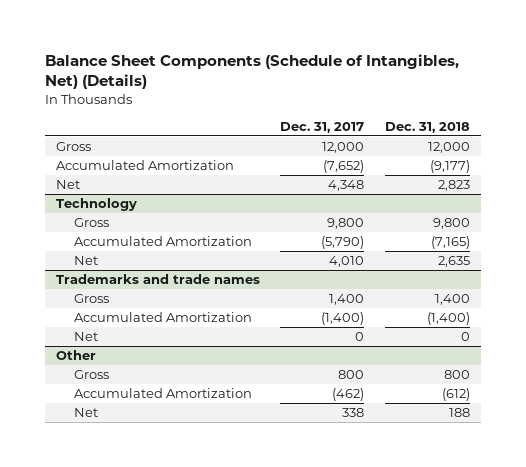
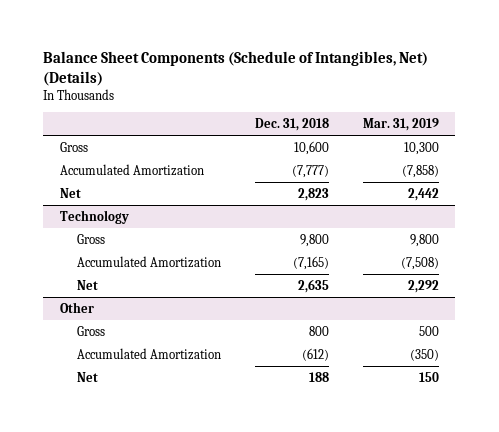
[280,121,365,133] Dec. 31, 2017 -> none
none -> [362,118,439,132] Mar. 31, 2019
[428,142,471,154] 12,000 -> [293,140,329,155] 10,600
[430,160,471,174] (9,177) -> [291,164,329,178] (7,777)
[55,274,260,285] Trademarks and trade names -> none
[74,294,110,304] Gross -> none
[74,312,253,323] Accumulated Amortization -> none
[74,332,99,342] Net -> none

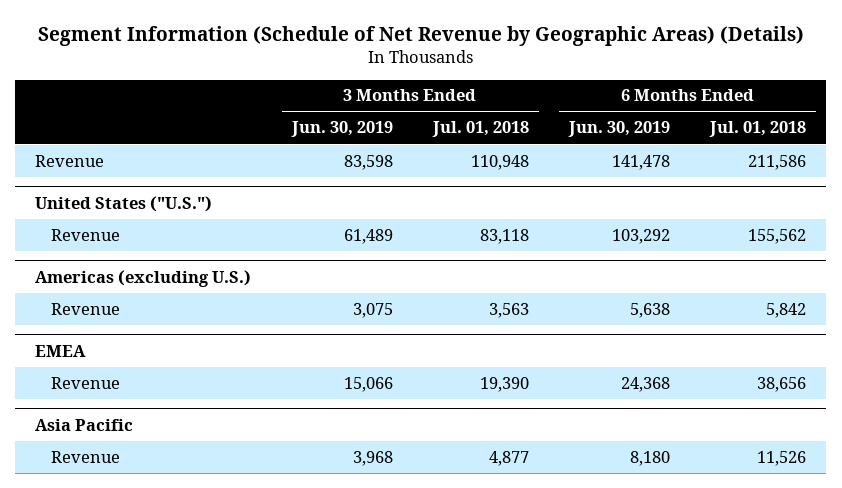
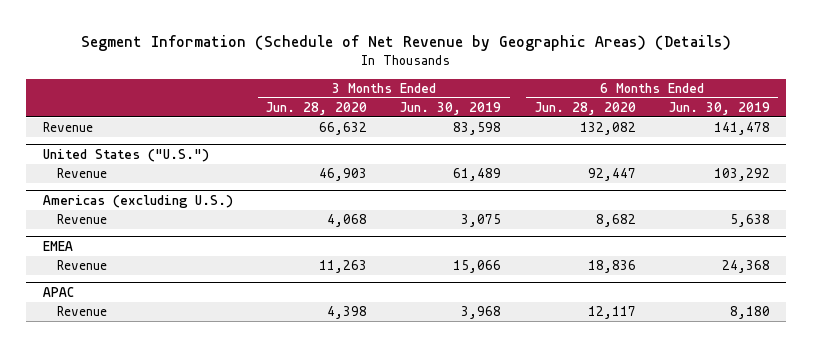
[431,121,529,138] Jul. 01, 2018 -> none
[709,121,807,138] Jul. 01, 2018 -> none
none -> [266,101,368,115] Jun. 28, 2020
none -> [534,101,636,115] Jun. 28, 2020
[35,418,134,431] Asia Pacific -> [42,286,74,297] APAC

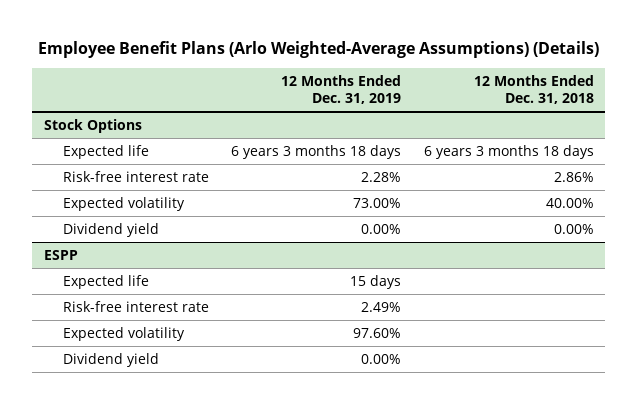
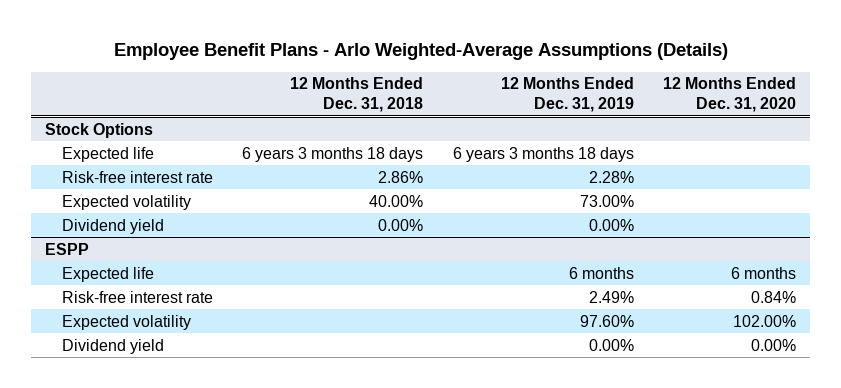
[37,41,599,59] Employee Benefit Plans (Arlo Weighted-Average Assumptions) (Details) -> [113,42,728,60] Employee Benefit Plans - Arlo Weighted-Average Assumptions (Details)
none -> [662,77,796,113] 12 Months Ended Dec. 31, 2020
[350,274,402,289] 15 days -> [568,266,634,279] 6 months

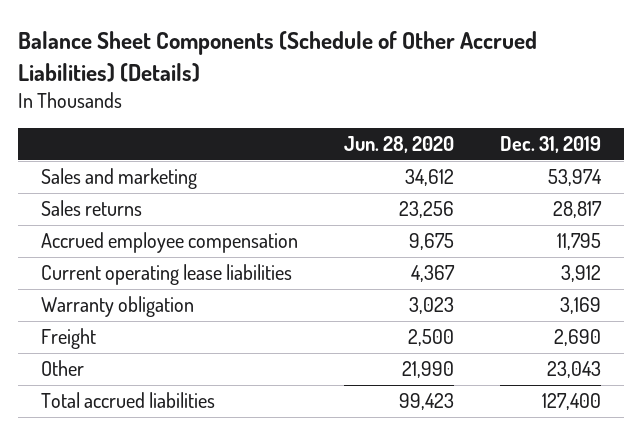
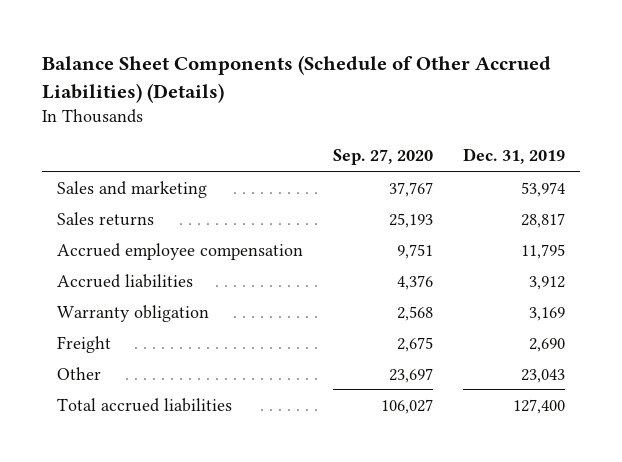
[344,136,455,154] Jun. 28, 2020 -> none
none -> [333,149,434,166] Sep. 27, 2020
[41,264,293,286] Current operating lease liabilities -> [57,273,194,288] Accrued liabilities

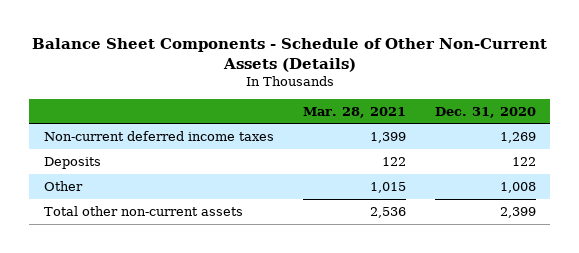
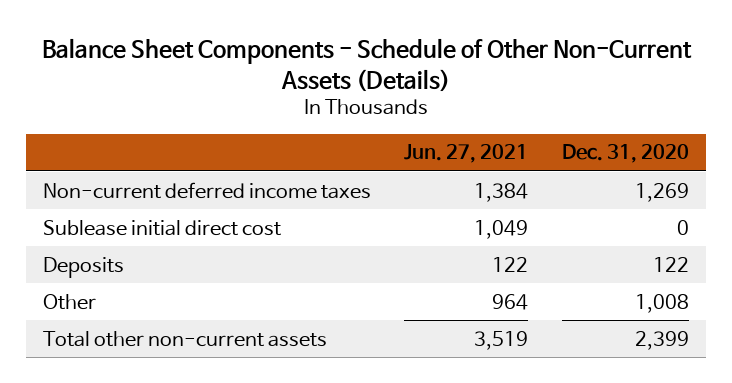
[302,106,406,118] Mar. 28, 2021 -> none
none -> [404,144,529,164] Jun. 27, 2021
none -> [43,219,282,236] Sublease initial direct cost

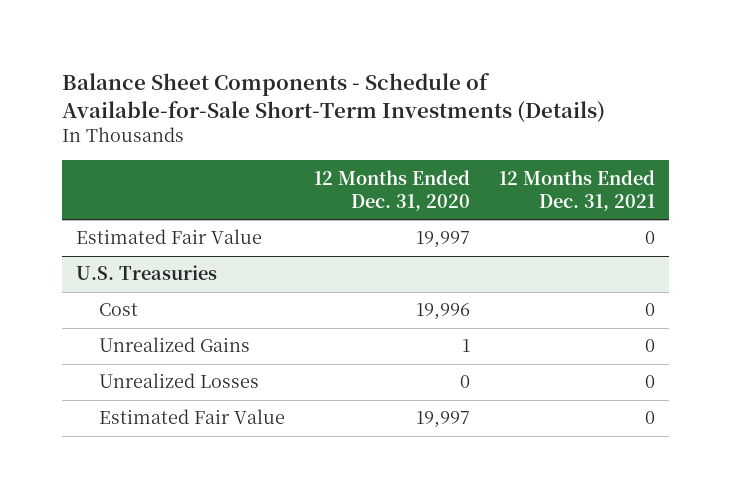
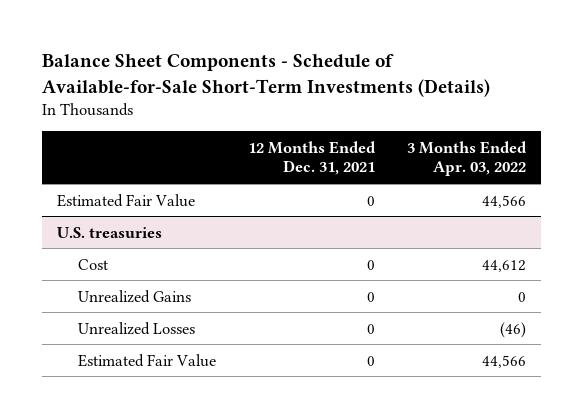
[314,169,471,211] 12 Months Ended Dec. 31, 2020 -> none
none -> [406,140,527,177] 3 Months Ended Apr. 03, 2022
[76,265,218,281] U.S. Treasuries -> [57,226,163,238] U.S. treasuries

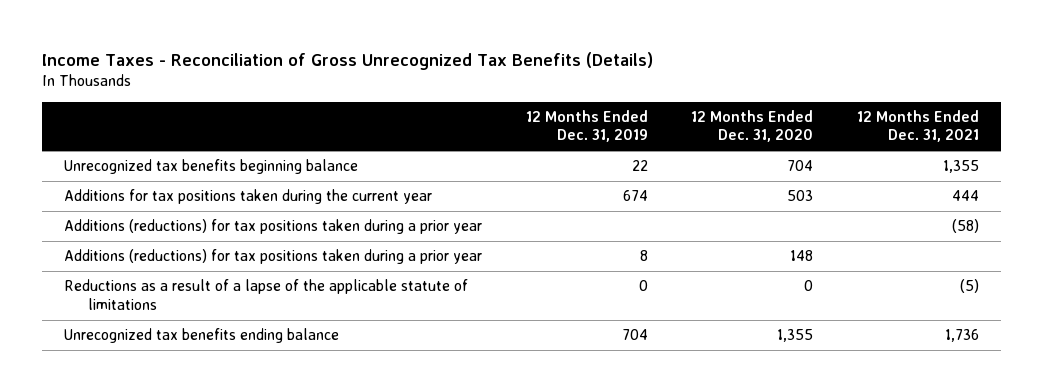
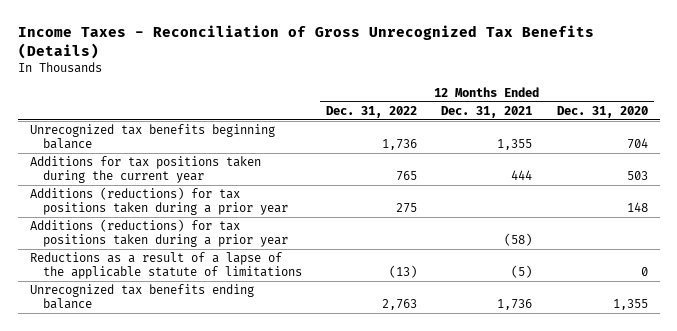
[525,109,648,143] 12 Months Ended Dec. 31, 2019 -> none
none -> [325,106,417,119] Dec. 31, 2022
[63,219,482,235] Additions (reductions) for tax positions taken during a prior year -> [29,219,288,248] Additions (reductions) for tax positions taken during a prior year

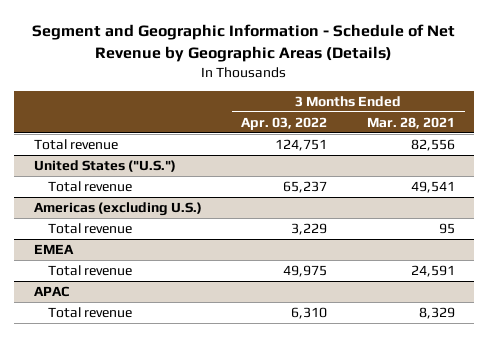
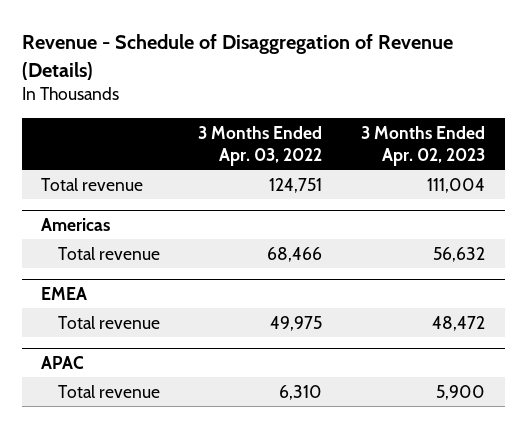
[32,24,456,62] Segment and Geographic Information - Schedule of Net Revenue by Geographic Areas (Details) -> [22,34,454,80] Revenue - Schedule of Disaggregation of Revenue (Details)
[366,116,455,129] Mar. 28, 2021 -> none
none -> [361,125,486,166] 3 Months Ended Apr. 02, 2023
[34,159,177,172] United States ("U.S.") -> none
[34,201,203,216] Americas (excluding U.S.) -> none
[47,222,132,234] Total revenue -> none
none -> [41,217,111,231] Americas
[283,180,328,193] 65,237 -> [267,246,323,262] 68,466

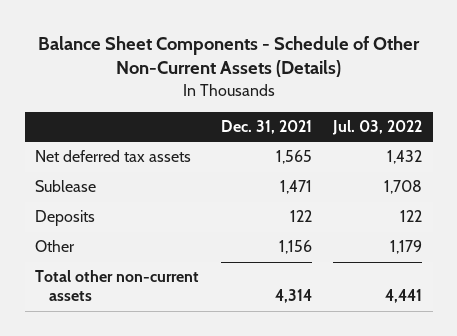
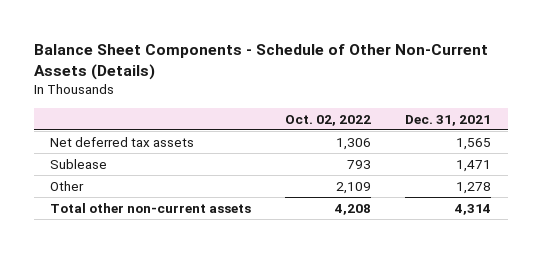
[332,120,423,136] Jul. 03, 2022 -> none
none -> [285,114,372,126] Oct. 02, 2022
[35,210,96,227] Deposits -> none
[278,240,312,255] 1,156 -> [456,181,492,194] 1,278

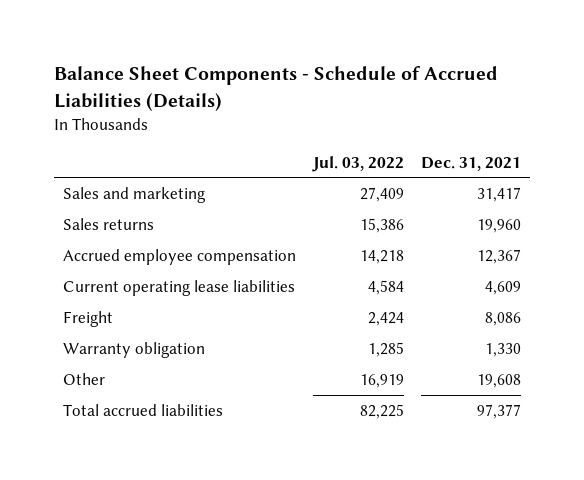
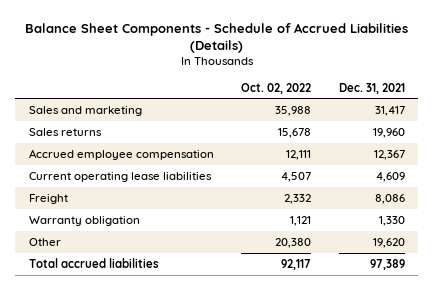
[311,155,404,172] Jul. 03, 2022 -> none
none -> [241,82,312,94] Oct. 02, 2022
[477,373,522,388] 19,608 -> [372,237,405,248] 19,620
[477,403,522,419] 97,377 -> [369,258,405,270] 97,389

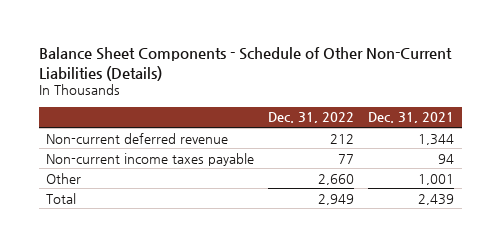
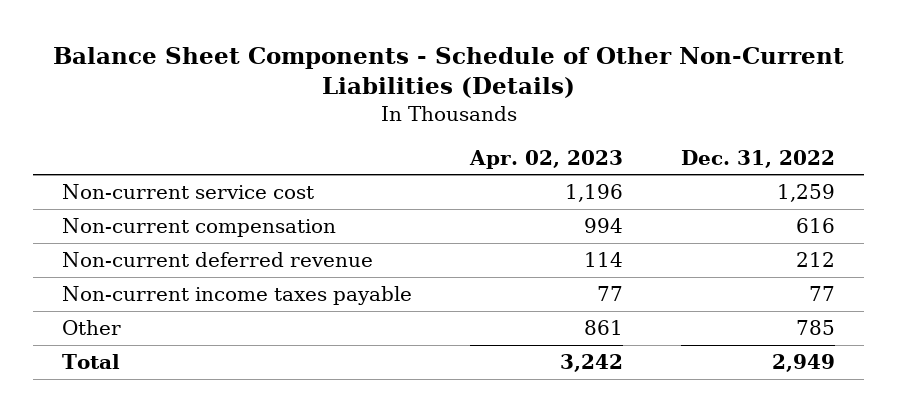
[368,112,455,124] Dec. 31, 2021 -> none
none -> [469,149,624,169] Apr. 02, 2023
none -> [61,183,314,199] Non-current service cost
none -> [61,217,336,237] Non-current compensation
[318,173,355,185] 2,660 -> [796,319,836,335] 785

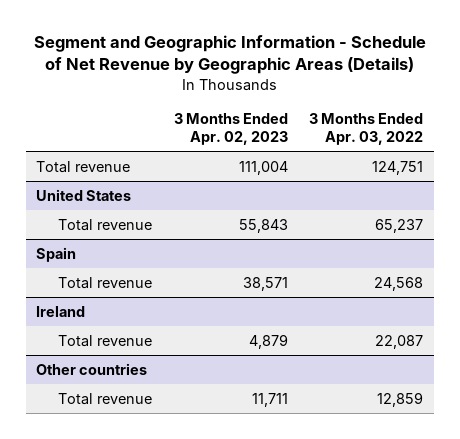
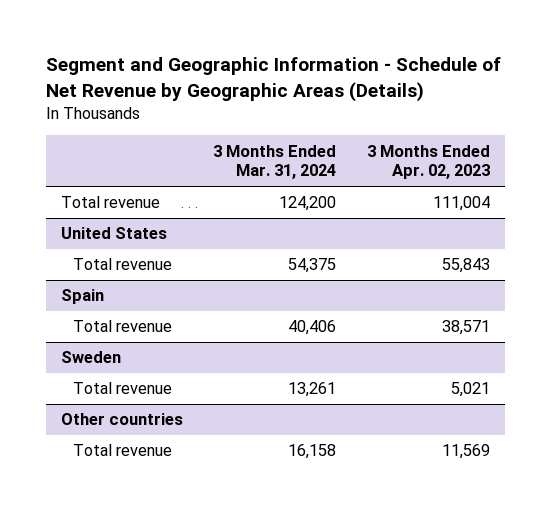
[309,112,424,146] 3 Months Ended Apr. 03, 2022 -> none
none -> [213,144,337,180] 3 Months Ended Mar. 31, 2024
[36,305,86,317] Ireland -> none
none -> [60,351,121,364] Sweden
[248,333,288,349] 4,879 -> [450,382,490,398] 5,021
[251,392,288,407] 11,711 -> [441,444,490,460] 11,569

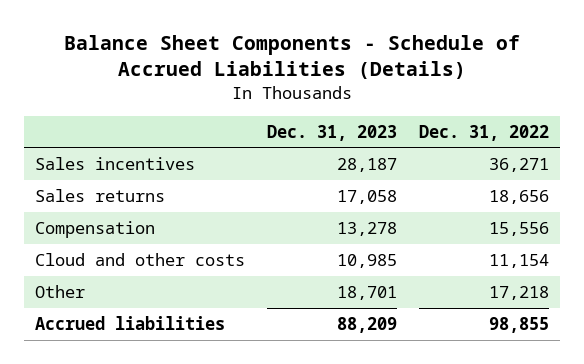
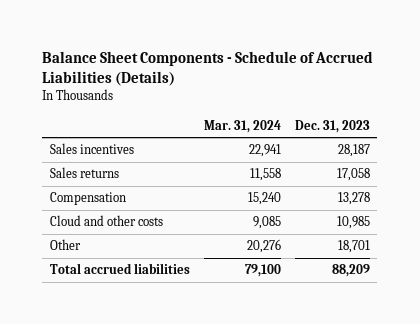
[419,124,550,141] Dec. 31, 2022 -> none
none -> [203,119,281,133] Mar. 31, 2024
[35,315,226,330] Accrued liabilities -> [49,263,190,275] Total accrued liabilities

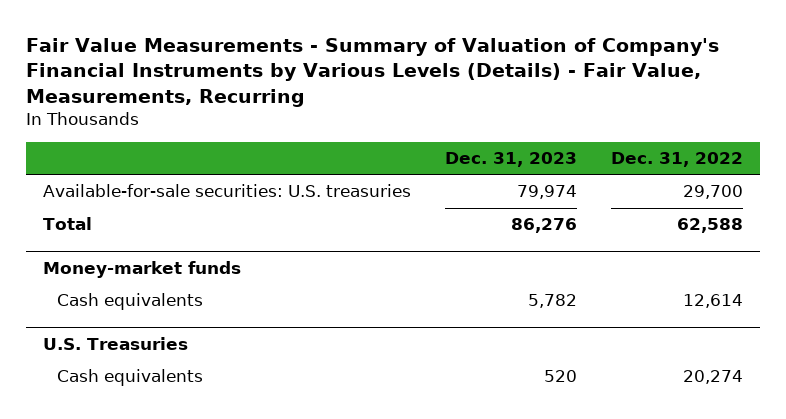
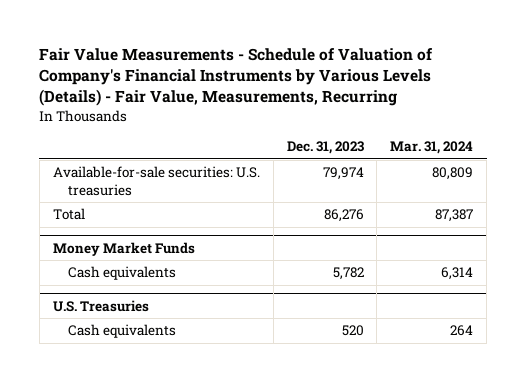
[26,37,720,107] Fair Value Measurements - Summary of Valuation of Company's Financial Instruments by Various Levels (Details) - Fair Value, Measurements, Recurring -> [39,48,434,107] Fair Value Measurements - Schedule of Valuation of Company's Financial Instruments by Various Levels (Details) - Fair Value, Measurements, Recurring
[610,152,743,168] Dec. 31, 2022 -> none
none -> [390,141,474,155] Mar. 31, 2024
[43,260,242,278] Money-market funds -> [52,241,195,256] Money Market Funds

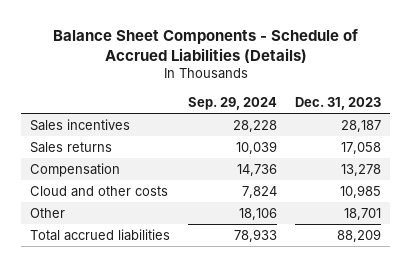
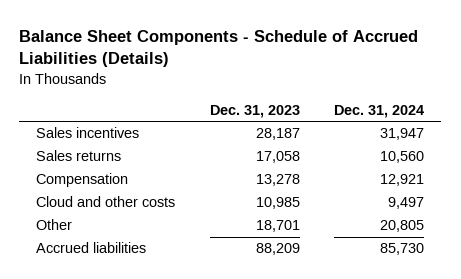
[188,96,278,110] Sep. 29, 2024 -> none
none -> [334,104,425,118] Dec. 31, 2024
[29,228,170,241] Total accrued liabilities -> [36,242,147,254] Accrued liabilities

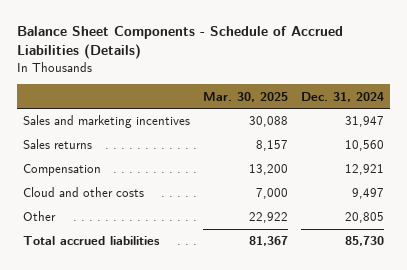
[209,104,300,118] Dec. 31, 2023 -> none
none -> [203,91,289,102] Mar. 30, 2025
[36,127,140,139] Sales incentives -> [23,115,191,129] Sales and marketing incentives
[36,242,147,254] Accrued liabilities -> [23,236,161,246] Total accrued liabilities

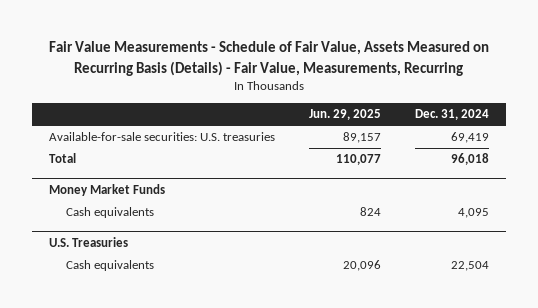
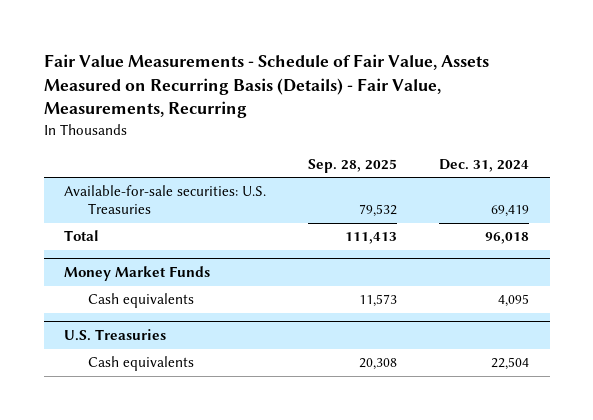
[309,109,382,121] Jun. 29, 2025 -> none
none -> [308,158,398,173] Sep. 28, 2025
[49,132,276,142] Available-for-sale securities: U.S. treasuries -> [64,185,267,215] Available-for-sale securities: U.S. Treasuries

